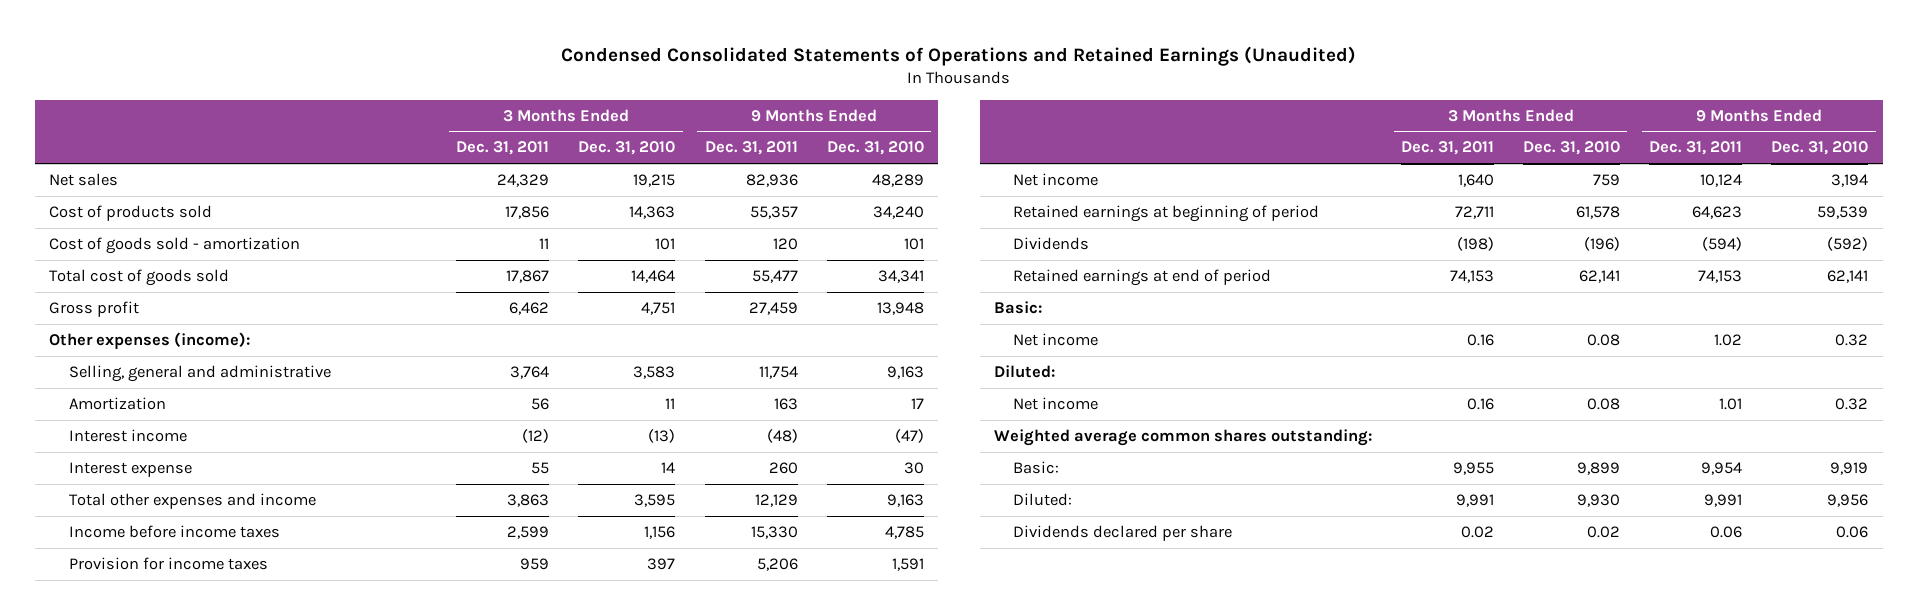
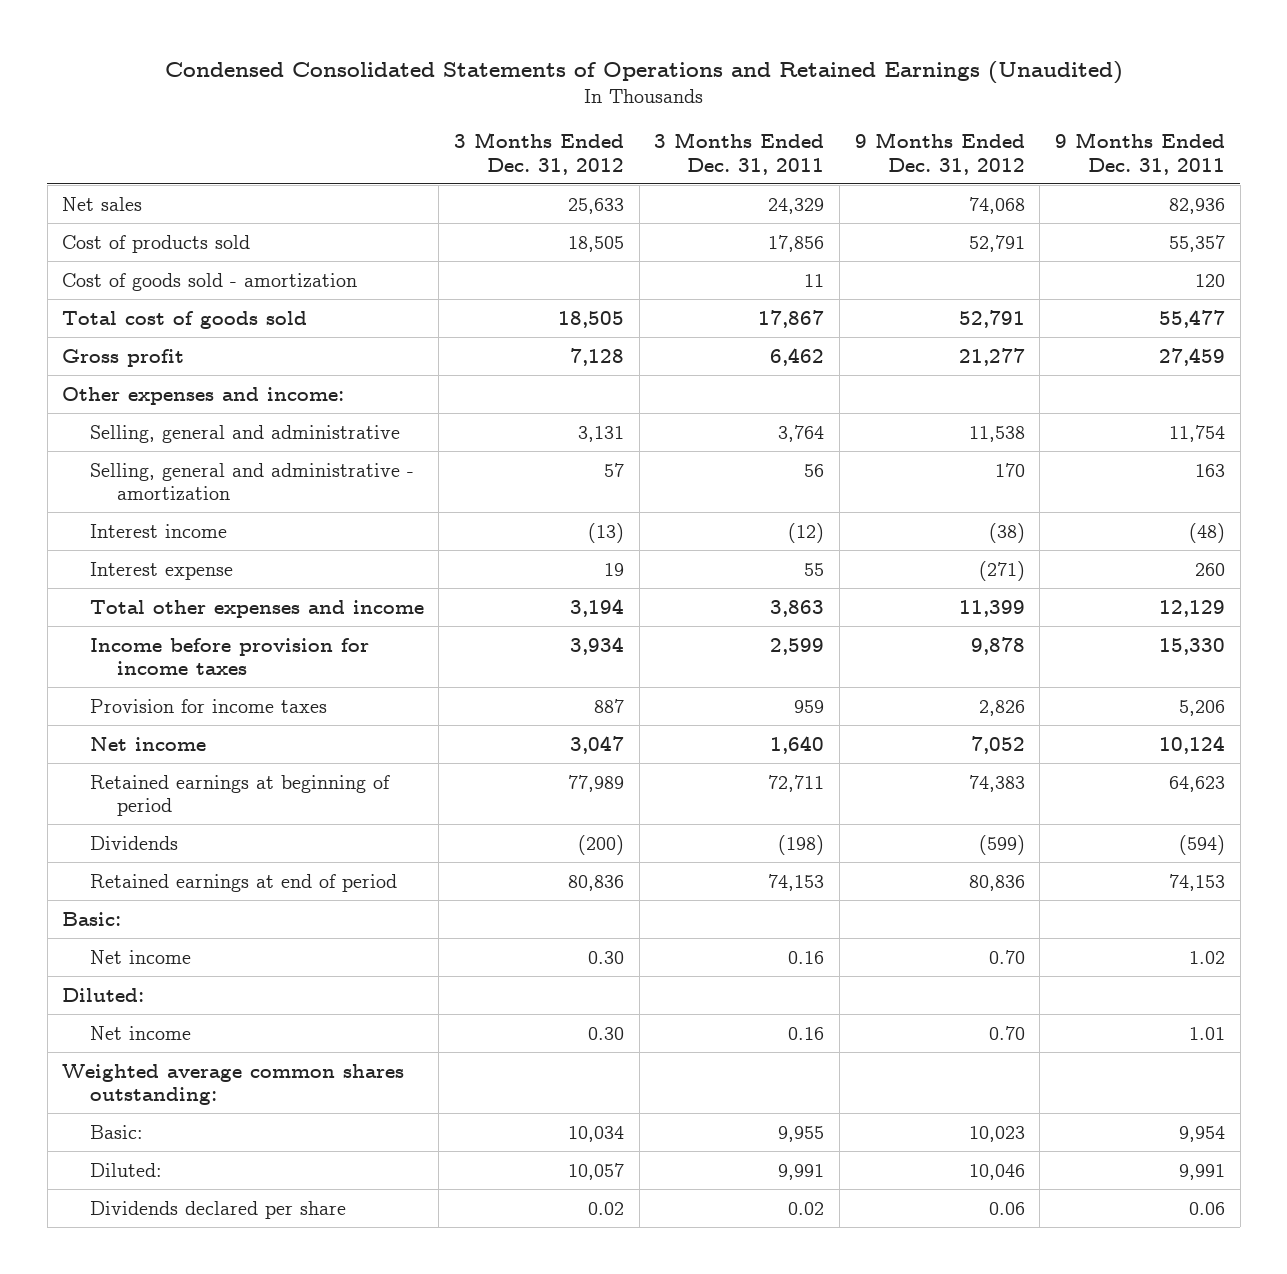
[578,141,676,156] Dec. 31, 2010 -> none
[826,141,924,156] Dec. 31, 2010 -> none
none -> [454,132,625,175] 3 Months Ended Dec. 31, 2012
none -> [854,132,1025,175] 9 Months Ended Dec. 31, 2012
[49,332,251,350] Other expenses (income): -> [62,386,345,405] Other expenses and income:
[68,397,166,411] Amortization -> [89,462,414,502] Selling, general and administrative - amortization
[68,525,280,539] Income before income taxes -> [89,637,369,676] Income before provision for income taxes

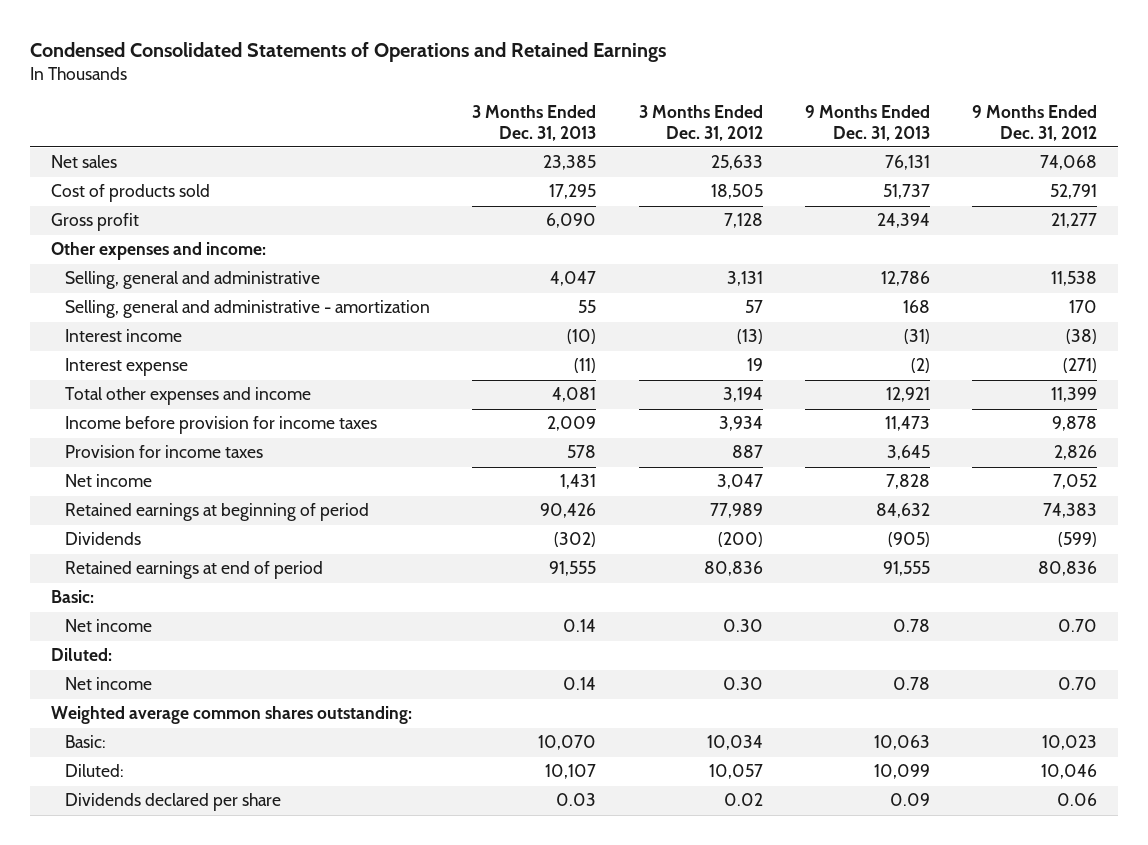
[164,61,1123,85] Condensed Consolidated Statements of Operations and Retained Earnings (Unaudited) -> [29,41,666,62] Condensed Consolidated Statements of Operations and Retained Earnings
[654,132,825,175] 3 Months Ended Dec. 31, 2011 -> none
[1054,132,1225,175] 9 Months Ended Dec. 31, 2011 -> none
none -> [472,105,597,141] 3 Months Ended Dec. 31, 2013
none -> [804,105,930,141] 9 Months Ended Dec. 31, 2013
[62,272,358,291] Cost of goods sold - amortization -> none
[62,310,308,329] Total cost of goods sold -> none

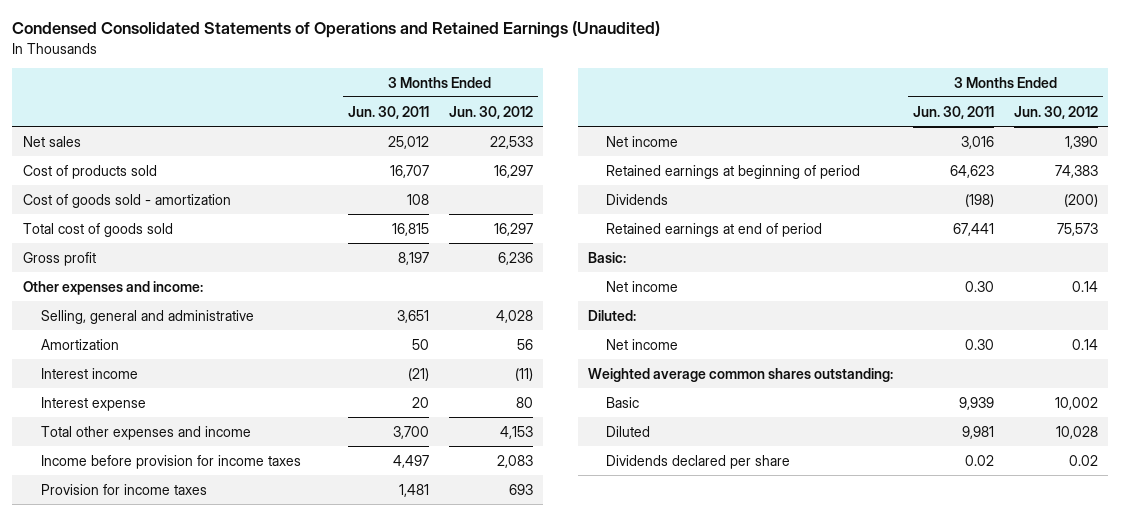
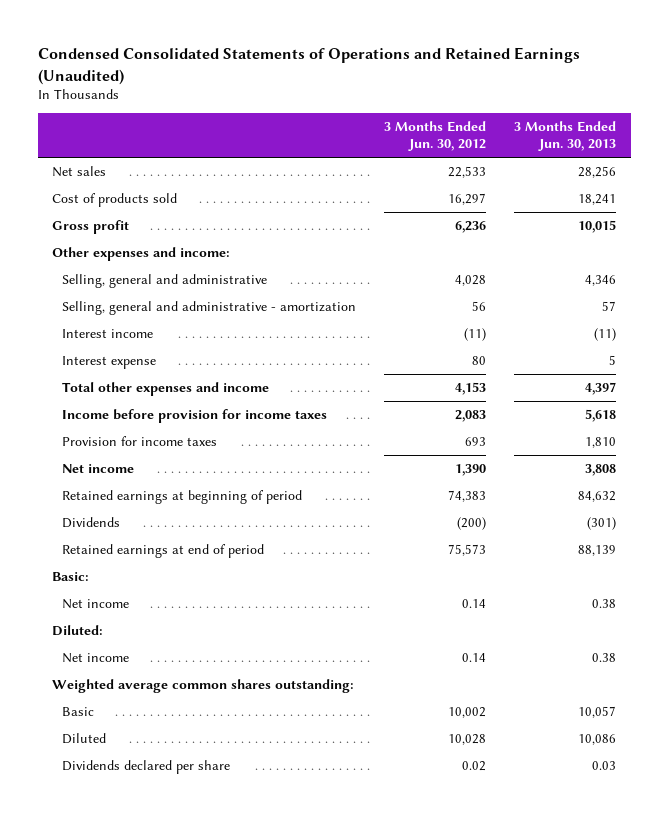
[347,105,429,119] Jun. 30, 2011 -> none
none -> [514,121,617,152] 3 Months Ended Jun. 30, 2013
[22,193,231,208] Cost of goods sold - amortization -> none
[22,222,173,237] Total cost of goods sold -> none
[40,338,119,350] Amortization -> [62,301,357,316] Selling, general and administrative - amortization

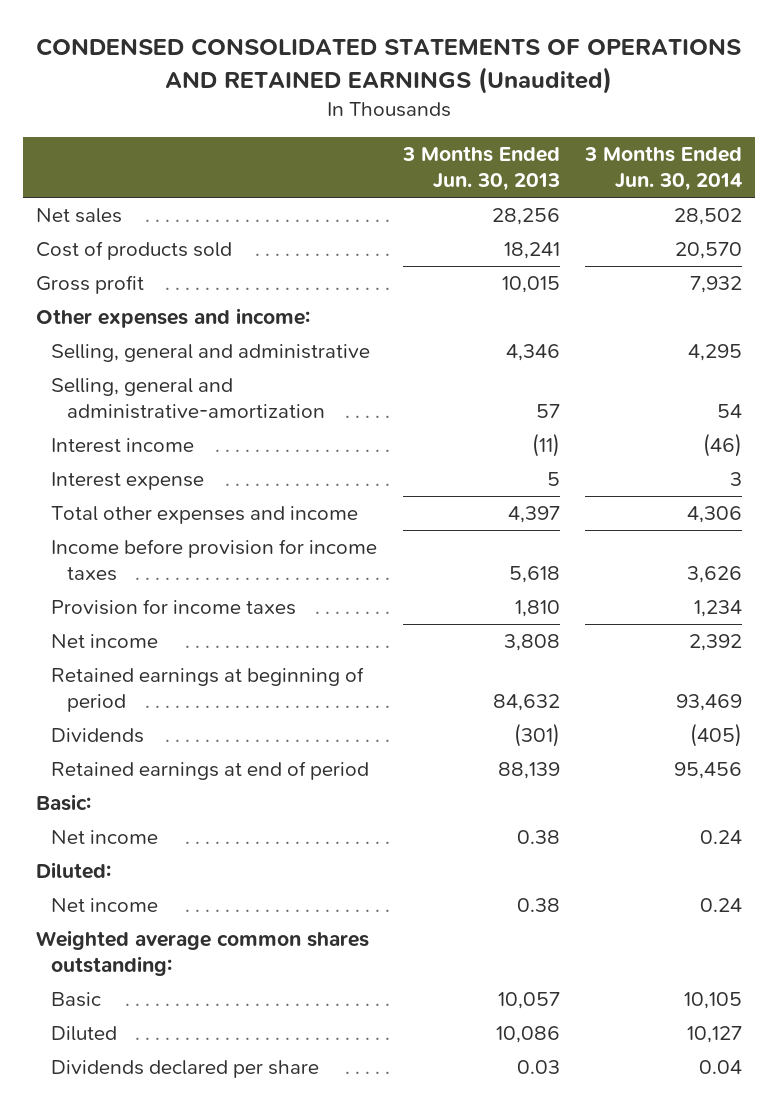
[37,47,580,85] Condensed Consolidated Statements of Operations and Retained Earnings (Unaudited) -> [35,38,741,94] CONDENSED CONSOLIDATED STATEMENTS OF OPERATIONS AND RETAINED EARNINGS (Unaudited)
[384,121,487,152] 3 Months Ended Jun. 30, 2012 -> none
none -> [584,146,743,192] 3 Months Ended Jun. 30, 2014
[62,301,357,316] Selling, general and administrative - amortization -> [51,378,325,420] Selling, general and administrative-amortization

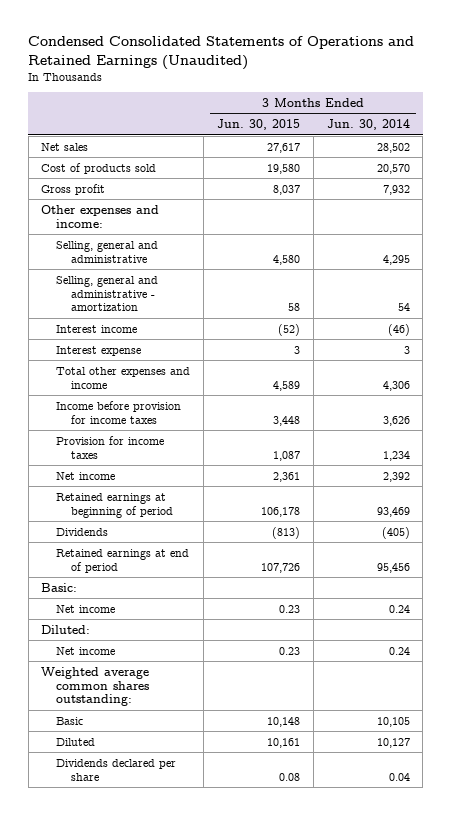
[35,38,741,94] CONDENSED CONSOLIDATED STATEMENTS OF OPERATIONS AND RETAINED EARNINGS (Unaudited) -> [28,36,415,70] Condensed Consolidated Statements of Operations and Retained Earnings (Unaudited)
[401,146,560,192] 3 Months Ended Jun. 30, 2013 -> none
none -> [216,119,300,131] Jun. 30, 2015
[51,378,325,420] Selling, general and administrative-amortization -> [56,275,159,312] Selling, general and administrative - amortization

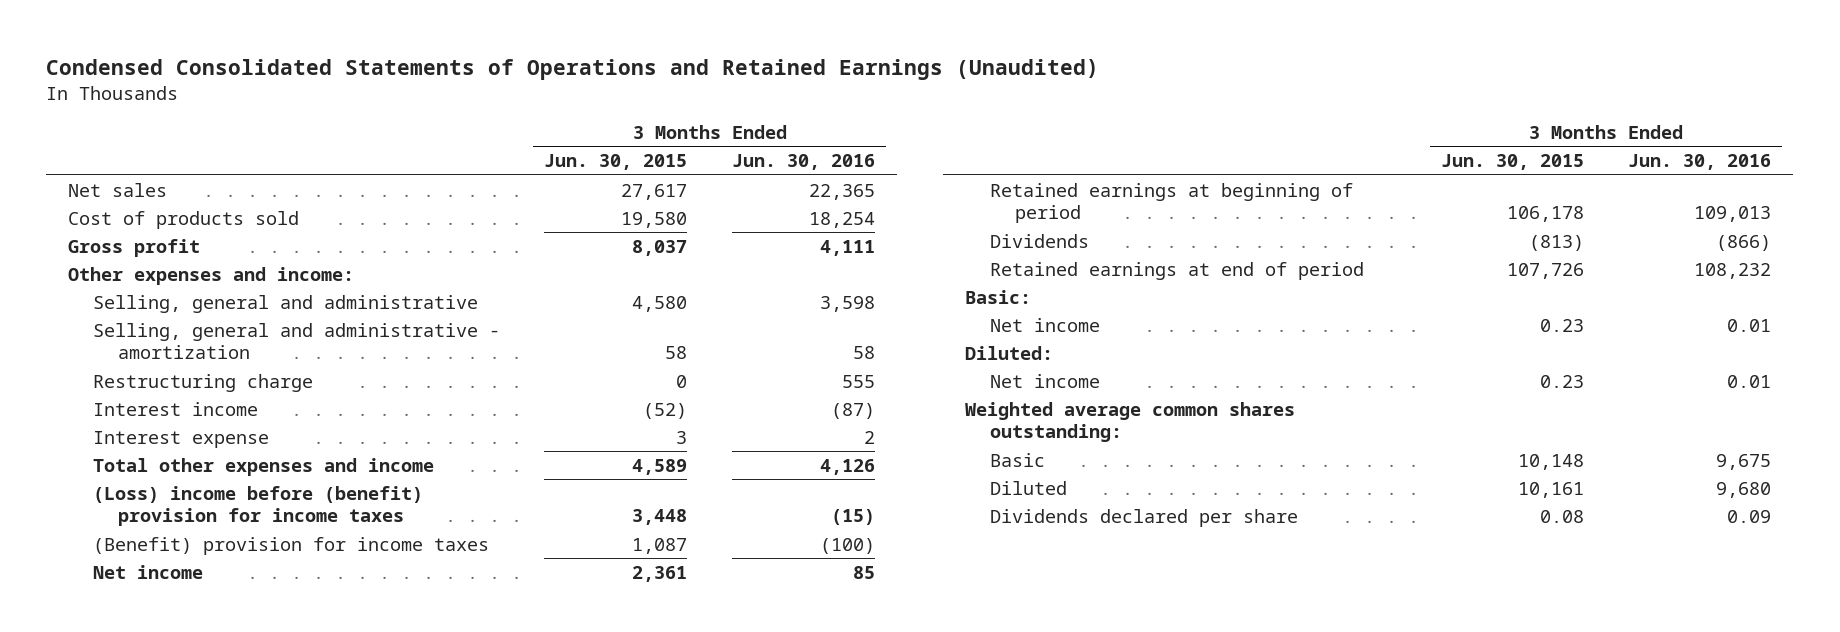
[326,119,410,131] Jun. 30, 2014 -> none
none -> [731,154,875,171] Jun. 30, 2016
none -> [93,373,314,392] Restructuring charge
[56,400,182,424] Income before provision for income taxes -> [93,485,424,527] (Loss) income before (benefit) provision for income taxes
[56,435,165,459] Provision for income taxes -> [93,536,490,555] (Benefit) provision for income taxes

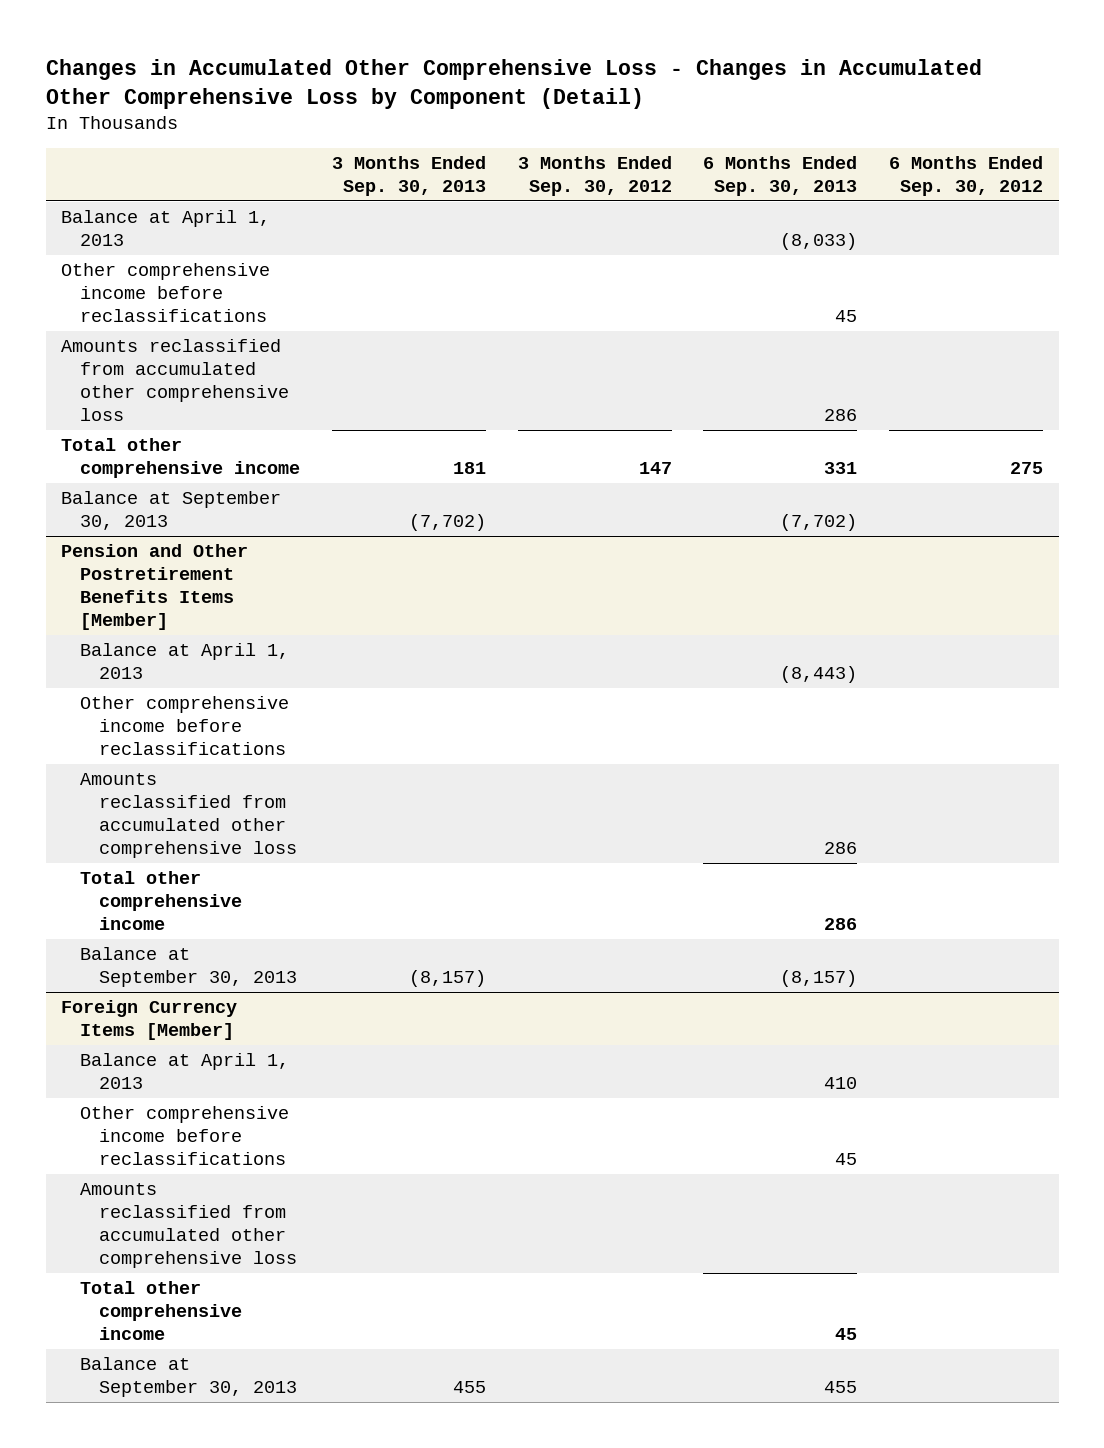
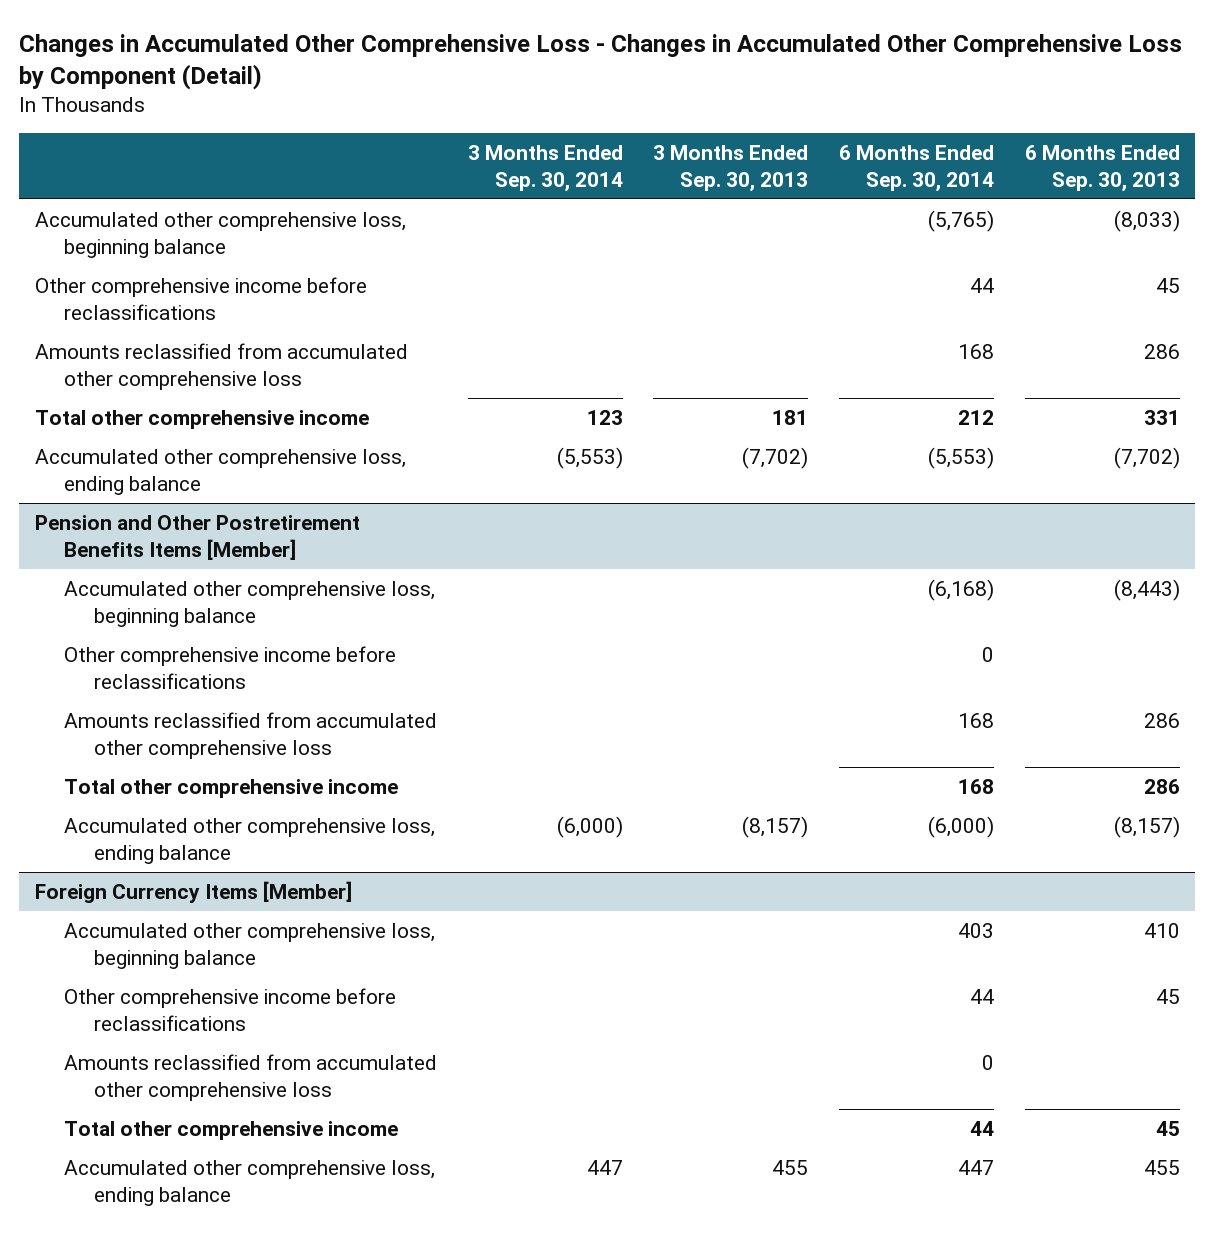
[517,155,672,196] 3 Months Ended Sep. 30, 2012 -> none
[889,155,1044,196] 6 Months Ended Sep. 30, 2012 -> none
none -> [467,145,623,193] 3 Months Ended Sep. 30, 2014
none -> [839,145,995,193] 6 Months Ended Sep. 30, 2014
[61,209,271,247] Balance at April 1, 2013 -> [34,211,406,258] Accumulated other comprehensive loss, beginning balance
[61,490,282,531] Balance at September 30, 2013 -> [34,448,406,495] Accumulated other comprehensive loss, ending balance
[80,642,290,680] Balance at April 1, 2013 -> [64,580,436,627] Accumulated other comprehensive loss, beginning balance
[80,946,298,988] Balance at September 30, 2013 -> [64,817,436,864] Accumulated other comprehensive loss, ending balance
[80,1052,290,1090] Balance at April 1, 2013 -> [64,922,436,969] Accumulated other comprehensive loss, beginning balance
[80,1356,298,1398] Balance at September 30, 2013 -> [64,1159,436,1206] Accumulated other comprehensive loss, ending balance

